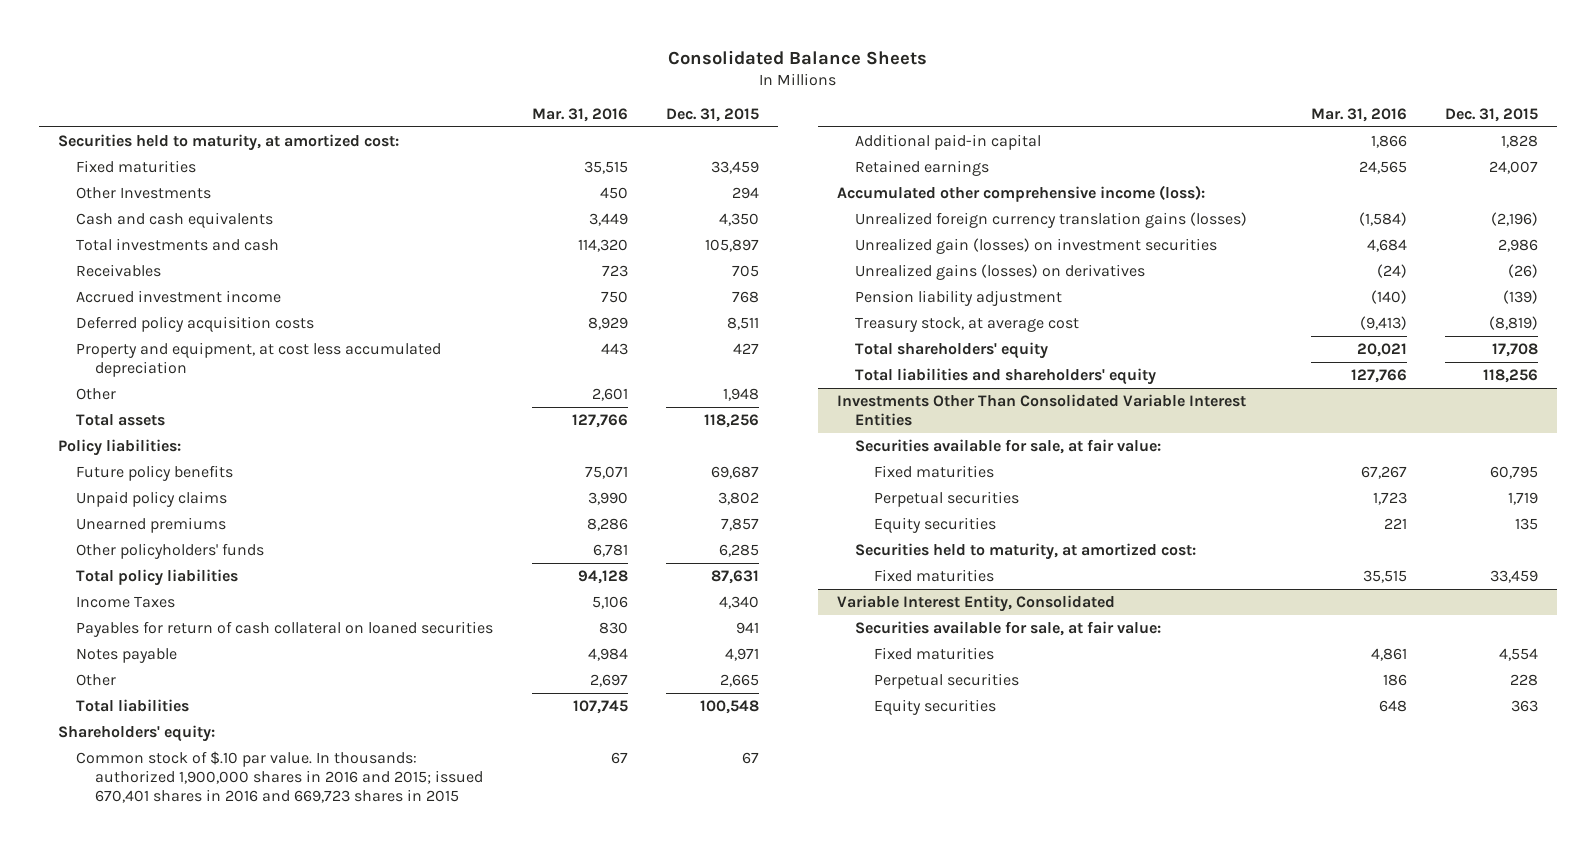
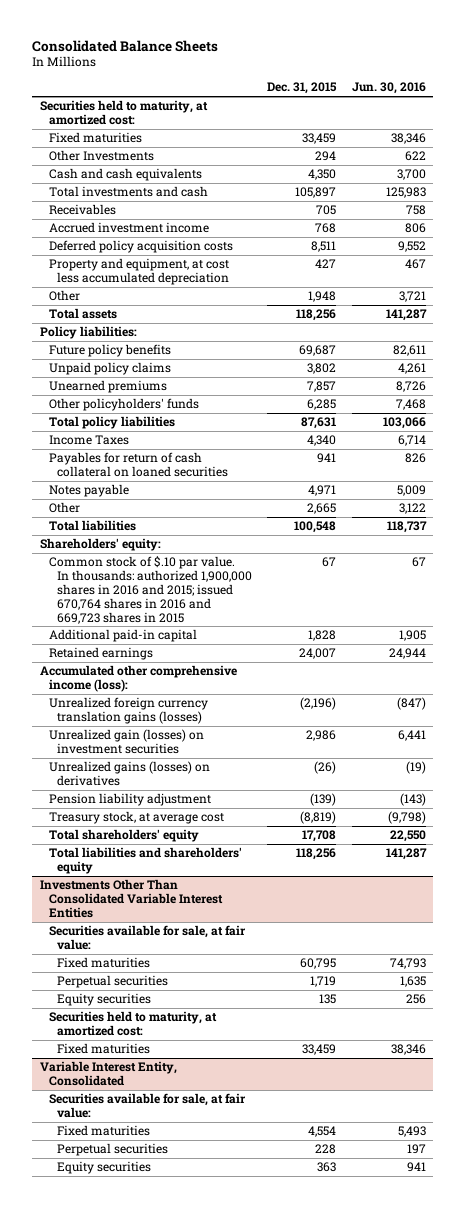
[531,108,628,123] Mar. 31, 2016 -> none
none -> [351,82,426,95] Jun. 30, 2016
[76,750,483,803] Common stock of $.10 par value. In thousands: authorized 1,900,000 shares in 2016 and 2015; issued 670,401 shares in 2016 and 669,723 shares in 2015 -> [48,556,253,624] Common stock of $.10 par value. In thousands: authorized 1,900,000 shares in 2016 and 2015; issued 670,764 shares in 2016 and 669,723 shares in 2015

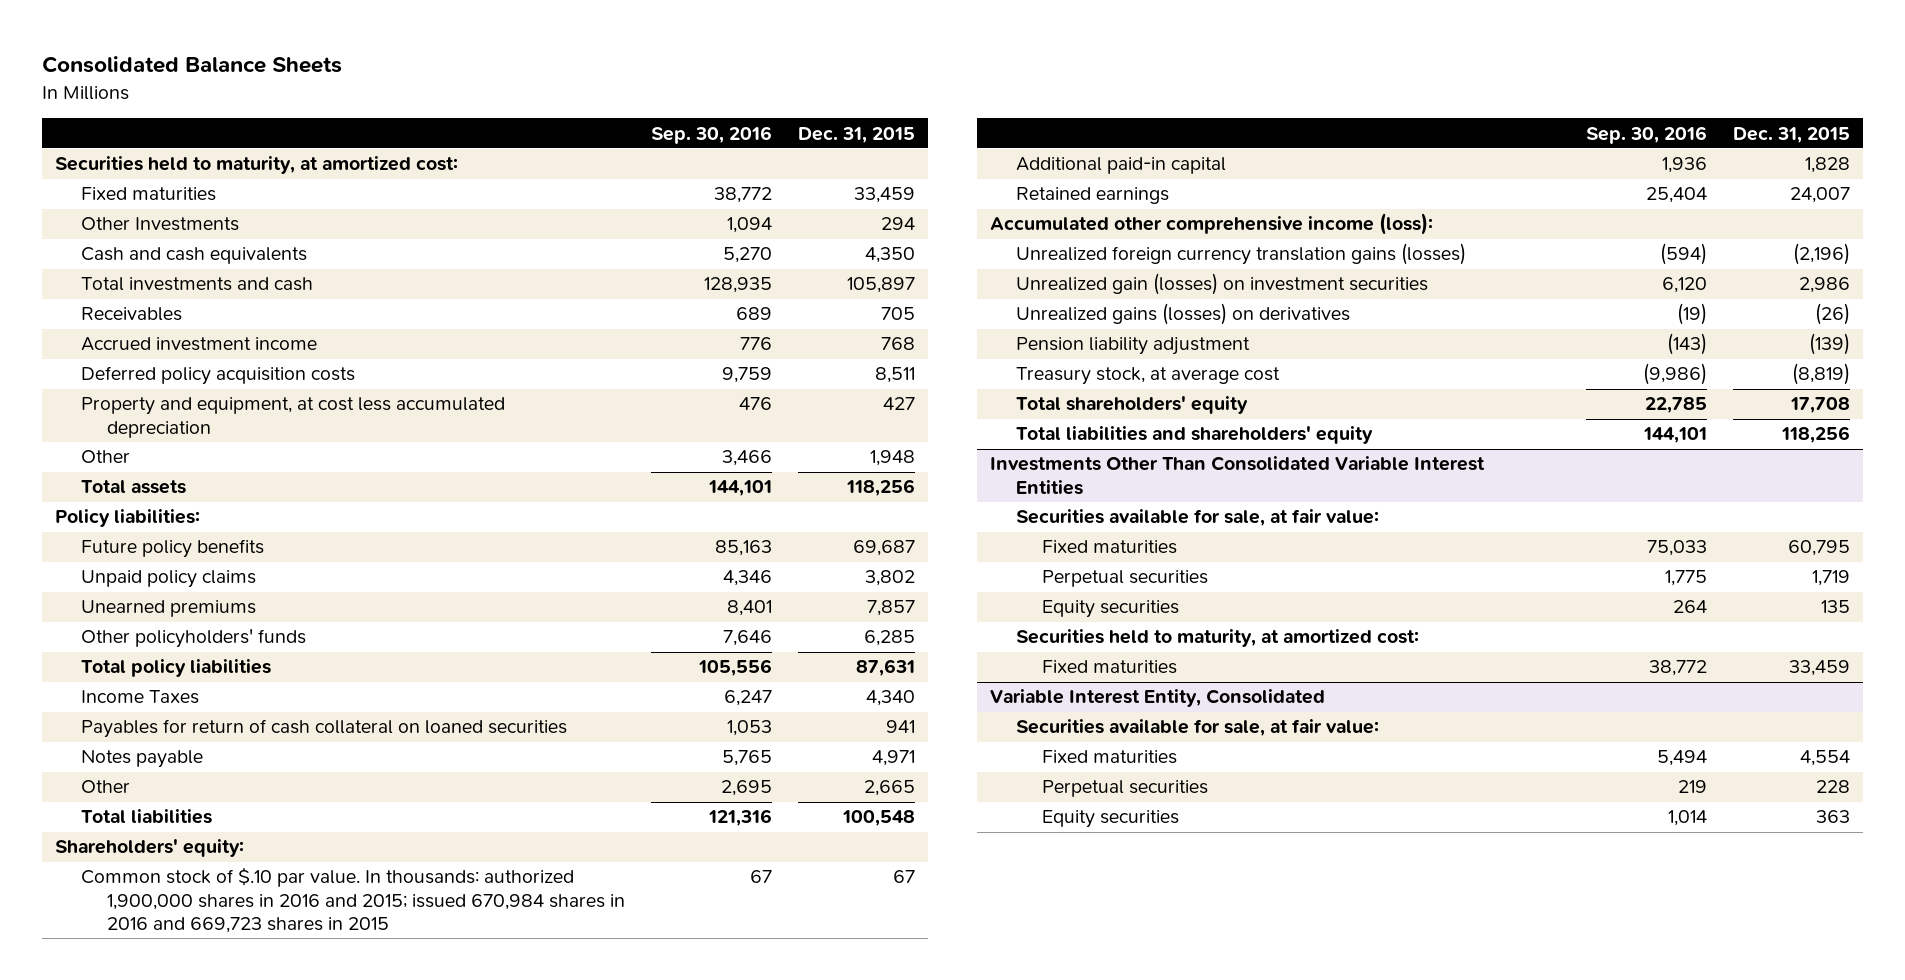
[351,82,426,95] Jun. 30, 2016 -> none
none -> [651,125,773,144] Sep. 30, 2016
[48,556,253,624] Common stock of $.10 par value. In thousands: authorized 1,900,000 shares in 2016 and 2015; issued 670,764 shares in 2016 and 669,723 shares in 2015 -> [81,867,626,933] Common stock of $.10 par value. In thousands: authorized 1,900,000 shares in 2016 and 2015; issued 670,984 shares in 2016 and 669,723 shares in 2015

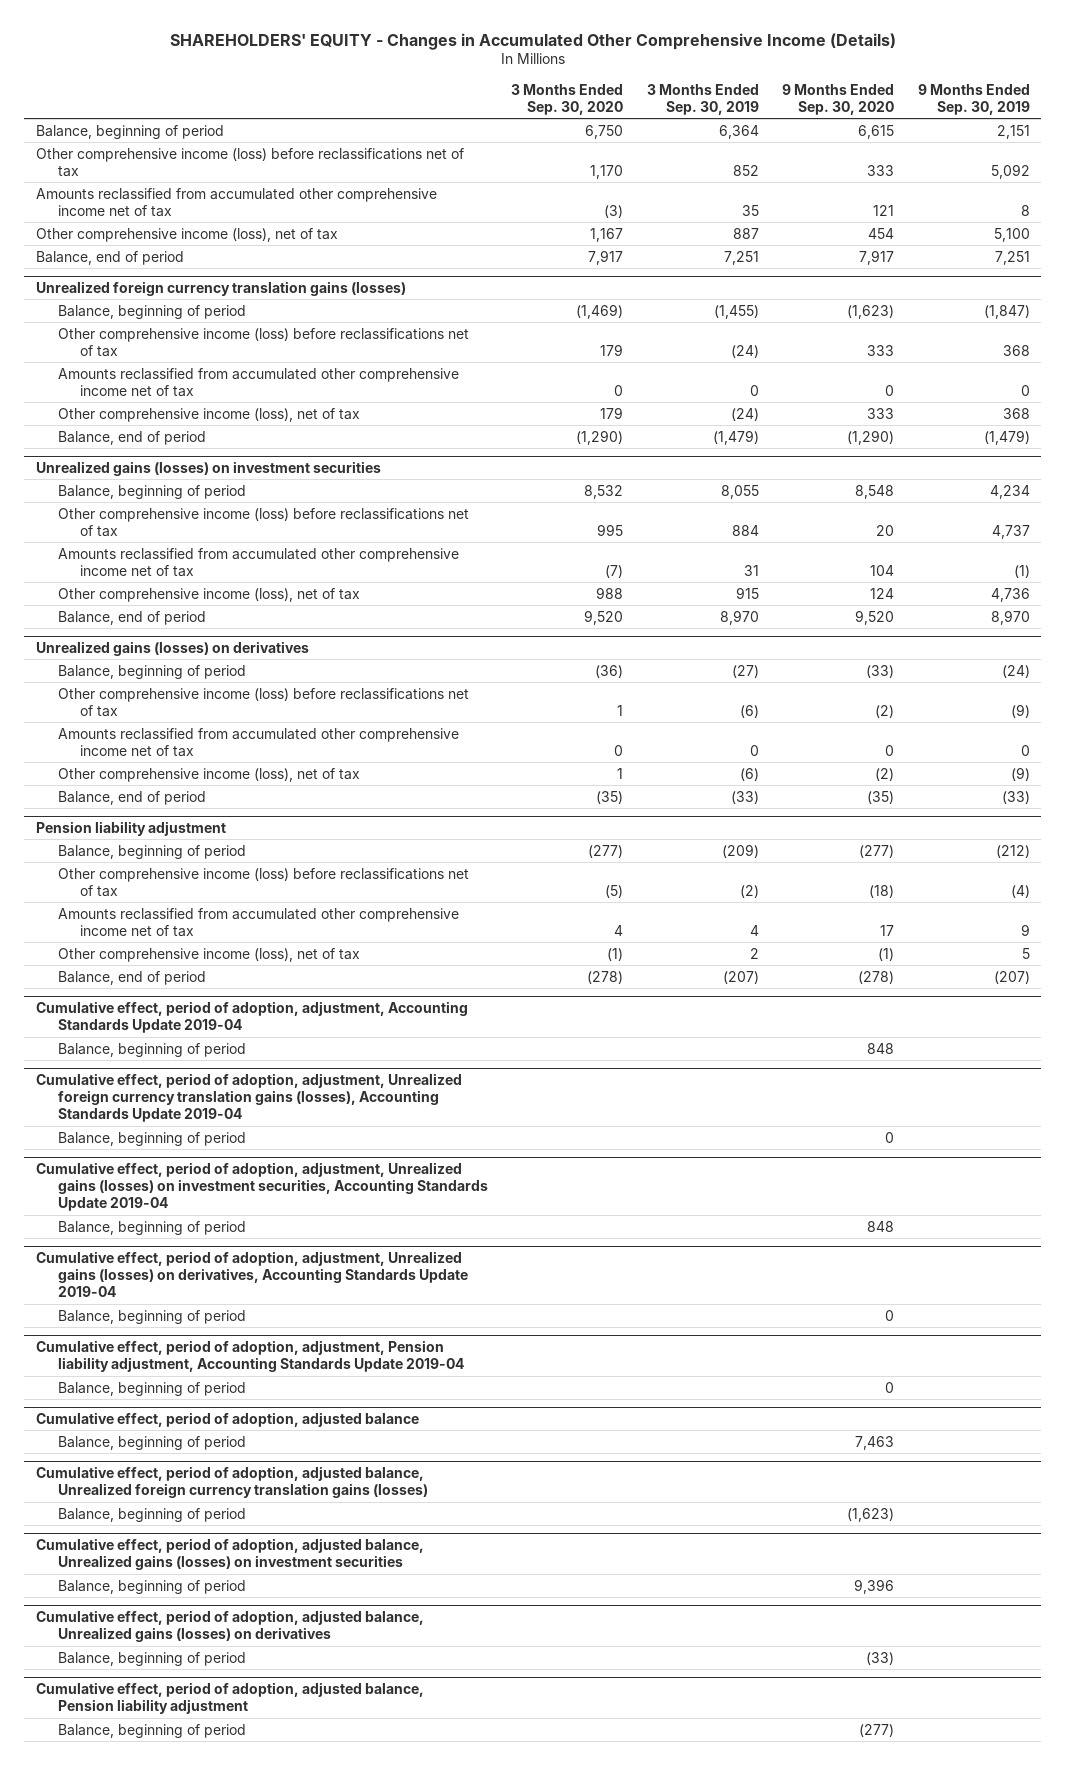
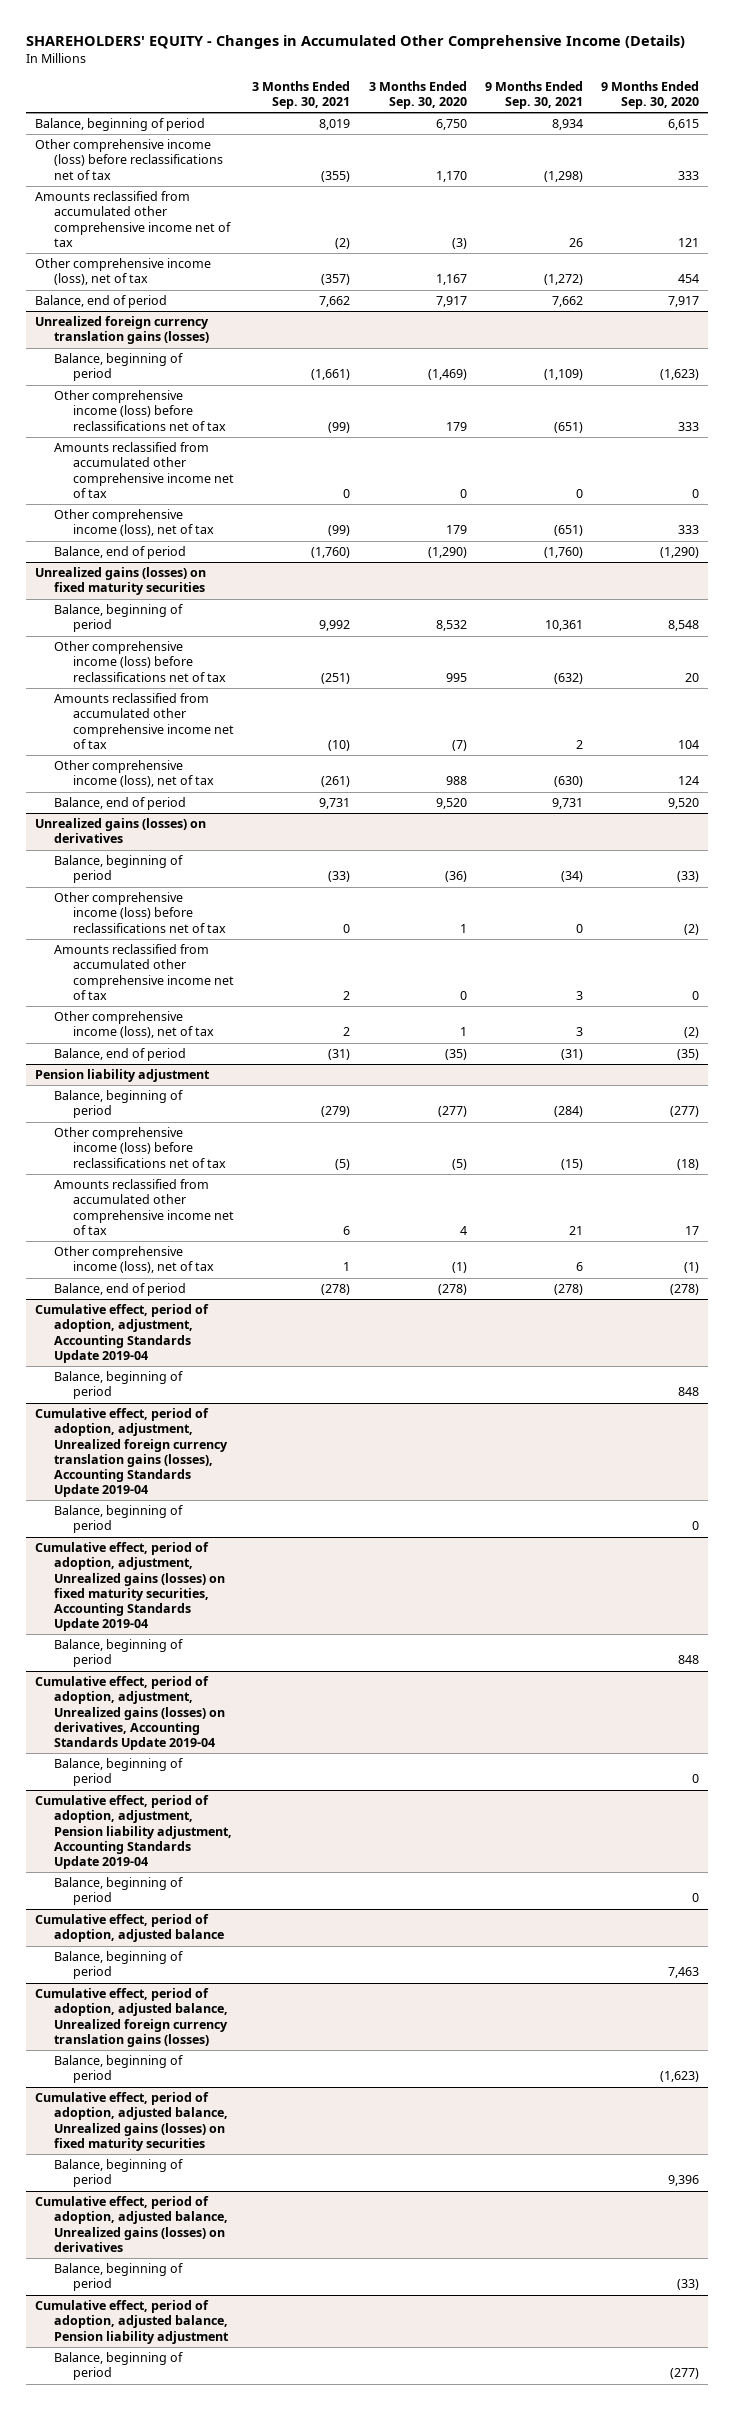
[646,83,759,115] 3 Months Ended Sep. 30, 2019 -> none
[917,83,1030,115] 9 Months Ended Sep. 30, 2019 -> none
none -> [252,80,351,109] 3 Months Ended Sep. 30, 2021
none -> [484,80,583,109] 9 Months Ended Sep. 30, 2021
[35,461,381,477] Unrealized gains (losses) on investment securities -> [35,567,207,596] Unrealized gains (losses) on fixed maturity securities
[35,1162,488,1212] Cumulative effect, period of adoption, adjustment, Unrealized gains (losses) on investment securities, Accounting Standards Update 2019-04 -> [35,1542,226,1631] Cumulative effect, period of adoption, adjustment, Unrealized gains (losses) on fixed maturity securities, Accounting Standards Update 2019-04
[35,1538,424,1571] Cumulative effect, period of adoption, adjusted balance, Unrealized gains (losses) on investment securities -> [35,2092,229,2151] Cumulative effect, period of adoption, adjusted balance, Unrealized gains (losses) on fixed maturity securities

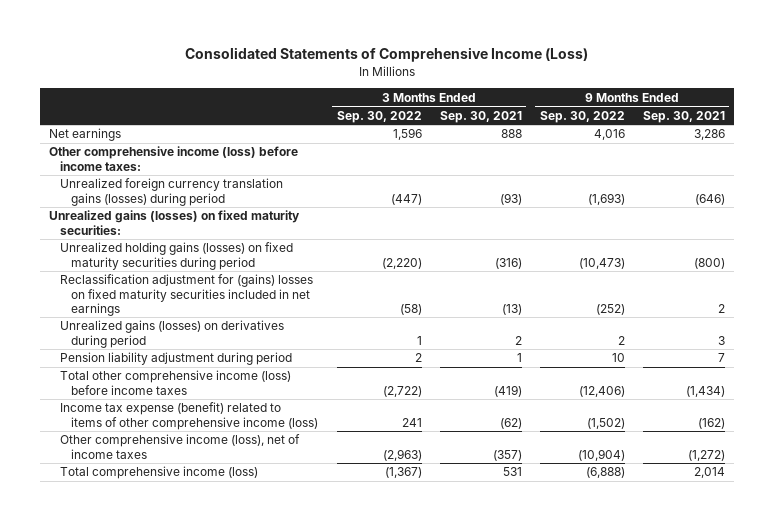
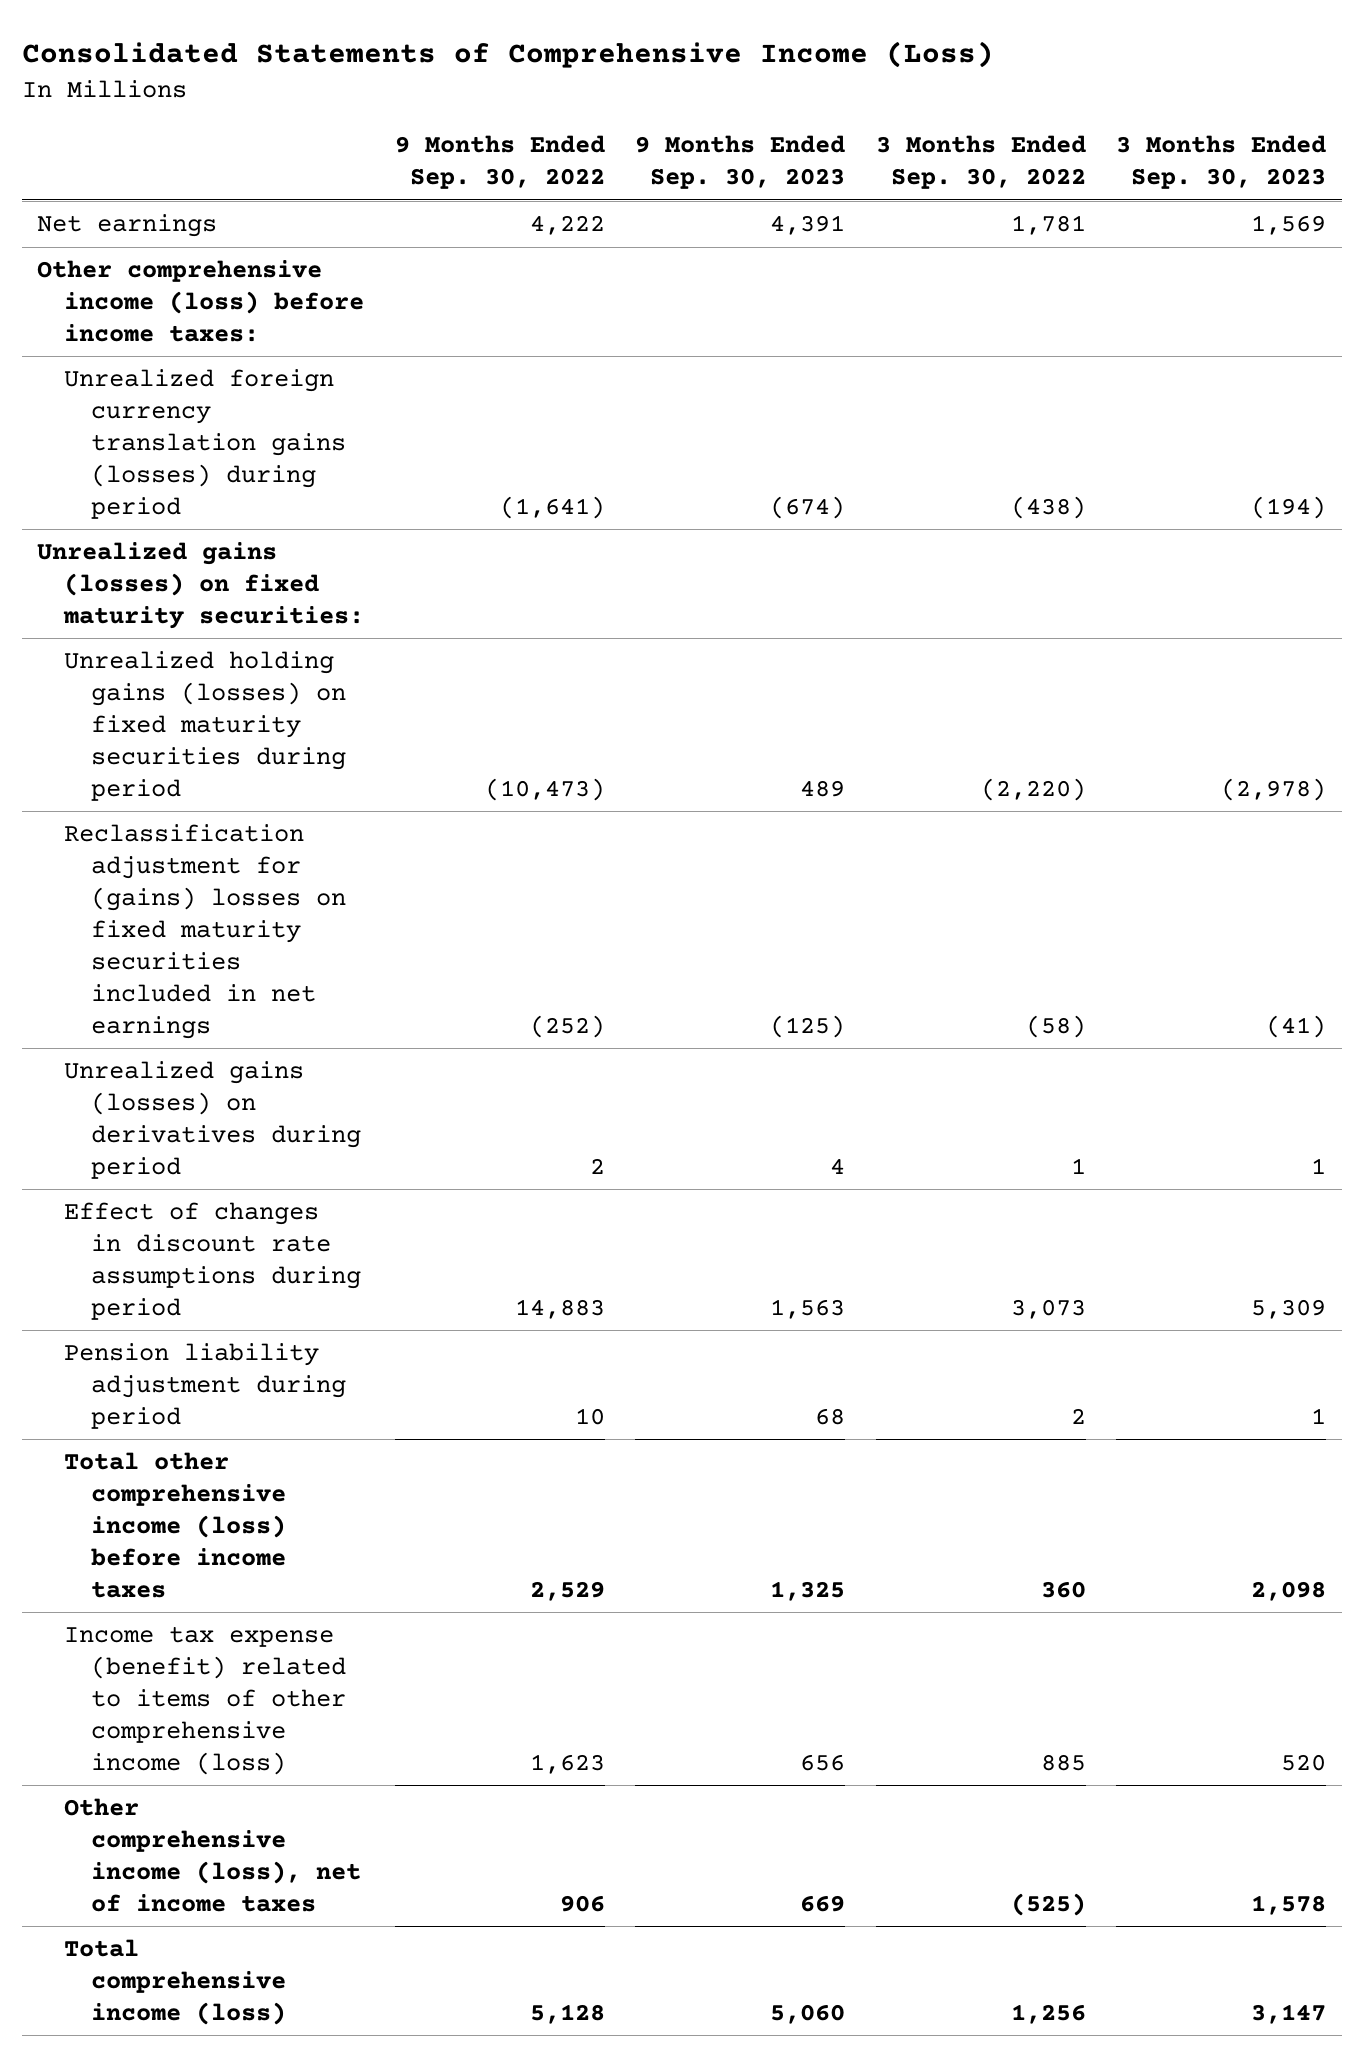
[439,110,522,123] Sep. 30, 2021 -> none
[642,110,725,123] Sep. 30, 2021 -> none
none -> [635,135,846,190] 9 Months Ended Sep. 30, 2023
none -> [1116,135,1327,190] 3 Months Ended Sep. 30, 2023
[392,128,422,141] 1,596 -> [1010,215,1086,236] 1,781
[593,129,625,141] 4,016 -> [529,215,605,236] 4,222
[390,193,422,205] (447) -> [1010,495,1086,519] (438)
[587,192,625,205] (1,693) -> [499,495,605,519] (1,641)
none -> [64,1202,362,1320] Effect of changes in discount rate assumptions during period
[382,385,422,397] (2,722) -> [1040,1580,1086,1598] 360
[578,385,625,397] (12,406) -> [529,1580,605,1601] 2,529
[401,417,422,427] 241 -> [1040,1753,1086,1771] 885
[586,417,625,429] (1,502) -> [529,1753,605,1774] 1,623
[382,448,422,461] (2,963) -> [1010,1892,1086,1916] (525)
[577,448,625,461] (10,904) -> [559,1894,605,1912] 906
[384,467,422,479] (1,367) -> [1010,2003,1086,2024] 1,256
[585,467,625,479] (6,888) -> [529,2003,605,2024] 5,128

